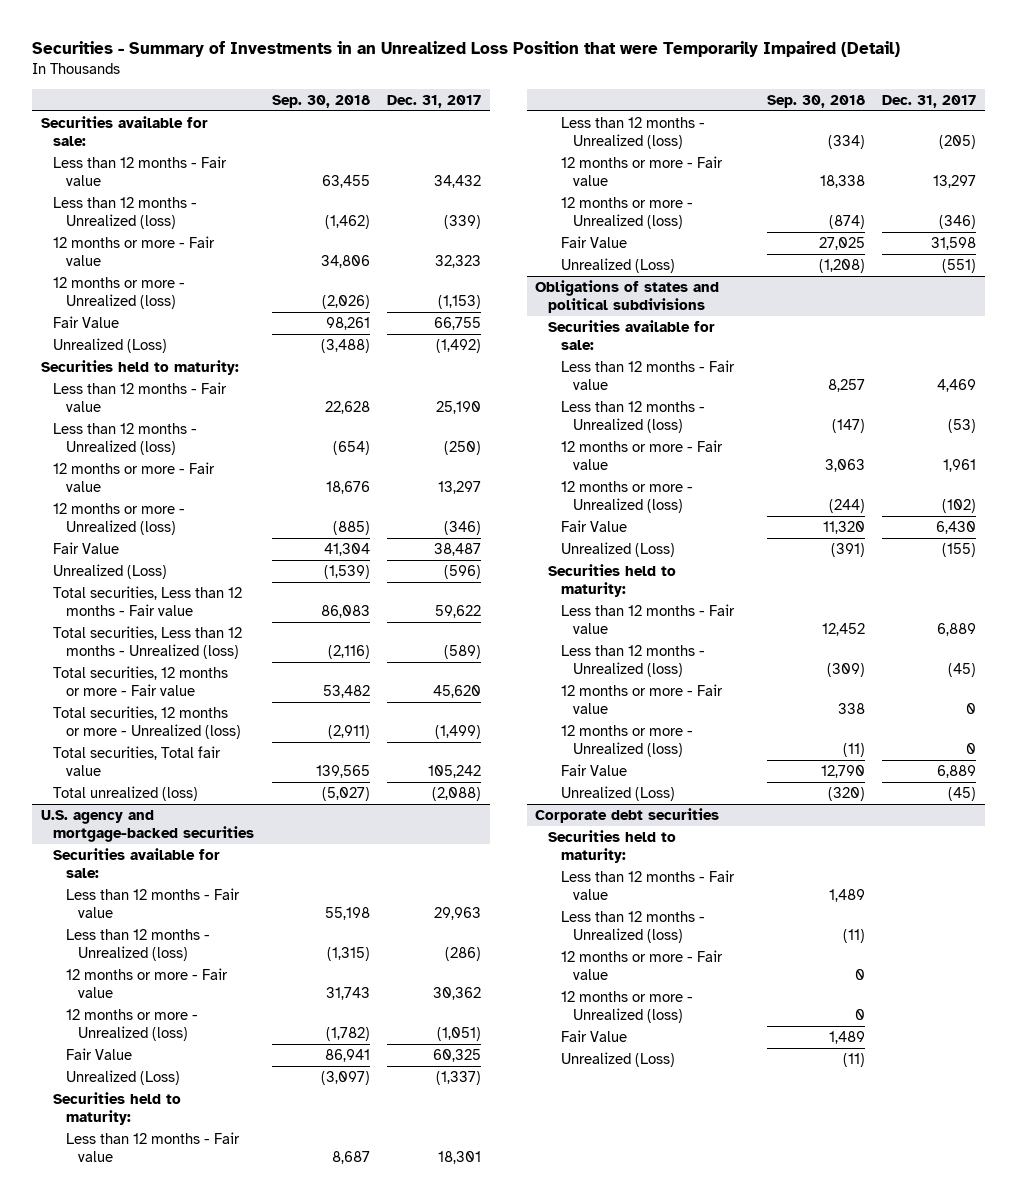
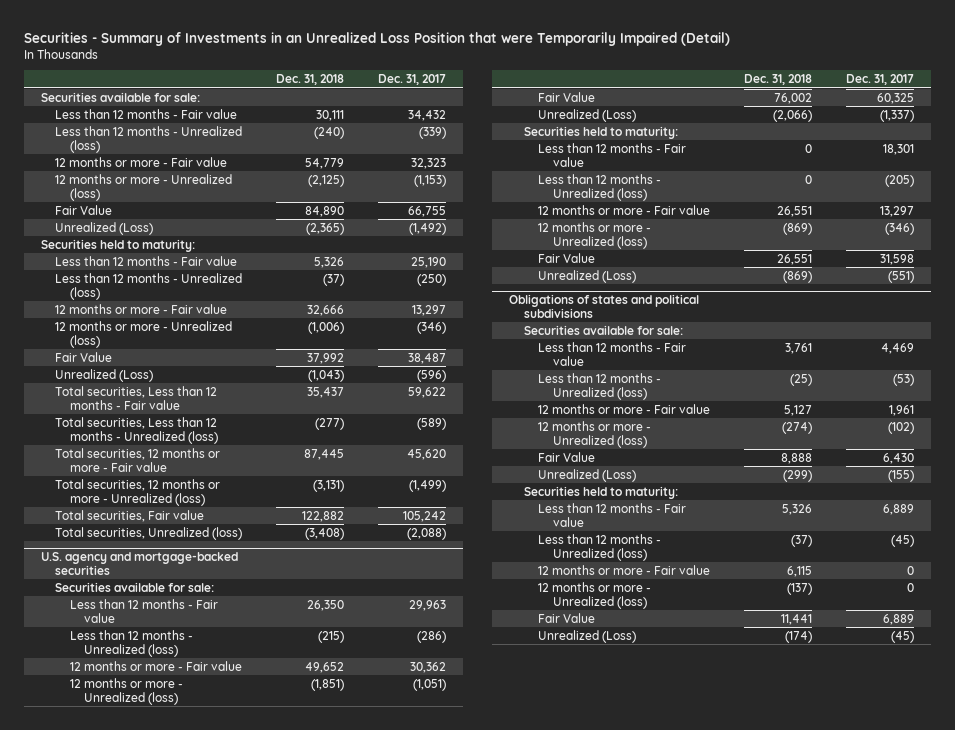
[271,94,370,108] Sep. 30, 2018 -> none
none -> [276,74,345,86] Dec. 31, 2018
[53,745,222,776] Total securities, Total fair value -> [55,509,205,522] Total securities, Fair value
[53,785,199,801] Total unrealized (loss) -> [55,526,243,540] Total securities, Unrealized (loss)
[535,807,720,823] Corporate debt securities -> none
[548,829,677,863] Securities held to maturity: -> none
[560,869,735,900] Less than 12 months - Fair value -> none
[560,910,705,943] Less than 12 months - Unrealized (loss) -> none
[560,949,723,980] 12 months or more - Fair value -> none
[560,990,693,1023] 12 months or more - Unrealized (loss) -> none
[560,1029,627,1042] Fair Value -> none
[560,1051,675,1067] Unrealized (Loss) -> none

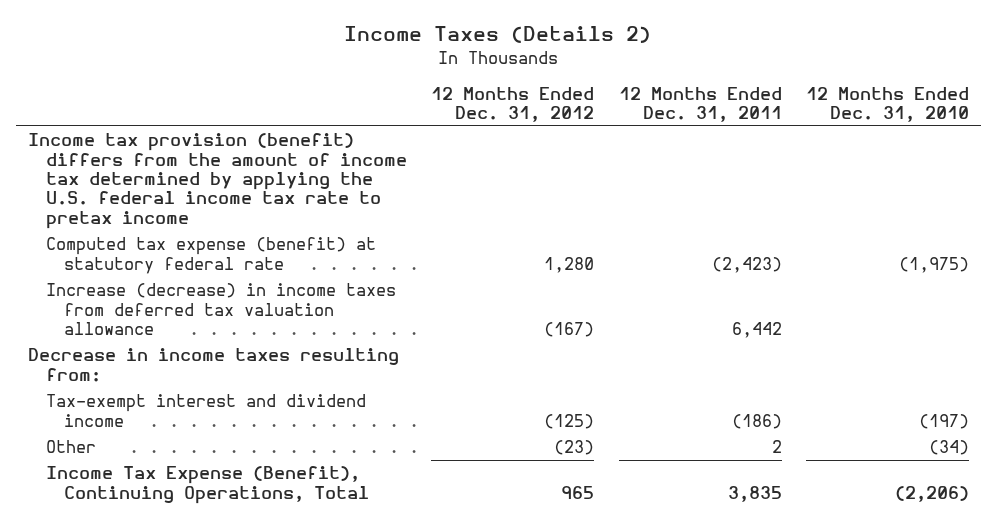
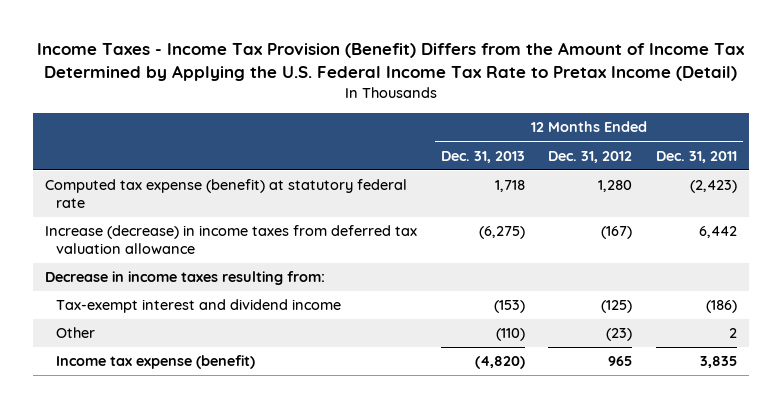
[344,26,652,44] Income Taxes (Details 2) -> [36,42,745,82] Income Taxes - Income Tax Provision (Benefit) Differs from the Amount of Income Tax Determined by Applying the U.S. Federal Income Tax Rate to Pretax Income (Detail)
[805,86,969,122] 12 Months Ended Dec. 31, 2010 -> none
none -> [440,150,525,163] Dec. 31, 2013
[27,133,408,229] Income tax provision (benefit) differs from the amount of income tax determined by applying the U.S. federal income tax rate to pretax income -> none
[46,466,370,504] Income Tax Expense (Benefit), Continuing Operations, Total -> [56,355,256,370] Income tax expense (benefit)

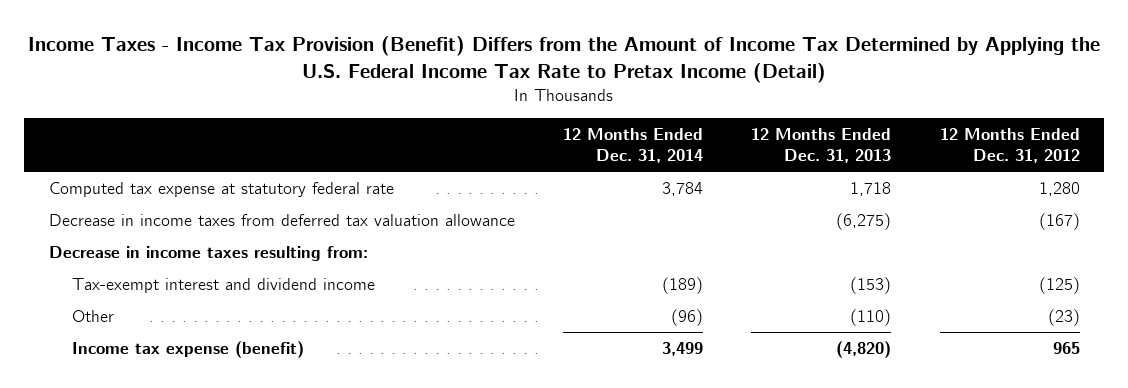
[656,150,738,163] Dec. 31, 2011 -> none
none -> [562,127,703,163] 12 Months Ended Dec. 31, 2014
[44,179,407,208] Computed tax expense (benefit) at statutory federal rate -> [48,182,394,198] Computed tax expense at statutory federal rate
[44,225,417,254] Increase (decrease) in income taxes from deferred tax valuation allowance -> [48,214,515,227] Decrease in income taxes from deferred tax valuation allowance

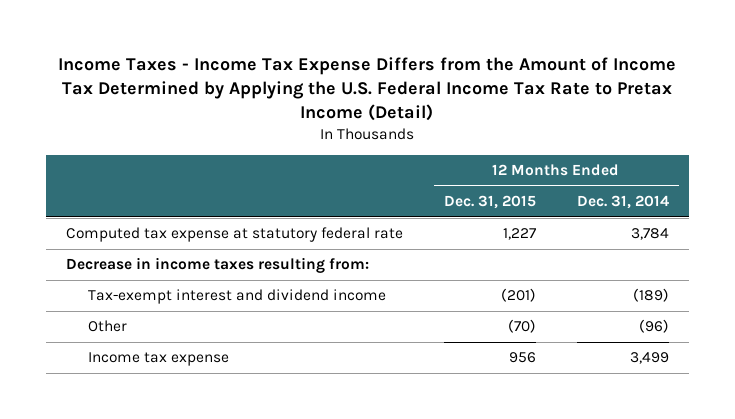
[28,35,1101,83] Income Taxes - Income Tax Provision (Benefit) Differs from the Amount of Income Tax Determined by Applying the U.S. Federal Income Tax Rate to Pretax Income (Detail) -> [58,57,677,122] Income Taxes - Income Tax Expense Differs from the Amount of Income Tax Determined by Applying the U.S. Federal Income Tax Rate to Pretax Income (Detail)
[751,127,892,163] 12 Months Ended Dec. 31, 2013 -> none
[939,127,1080,163] 12 Months Ended Dec. 31, 2012 -> none
none -> [443,195,536,210] Dec. 31, 2015
[48,214,515,227] Decrease in income taxes from deferred tax valuation allowance -> none
[71,341,304,359] Income tax expense (benefit) -> [88,352,230,367] Income tax expense

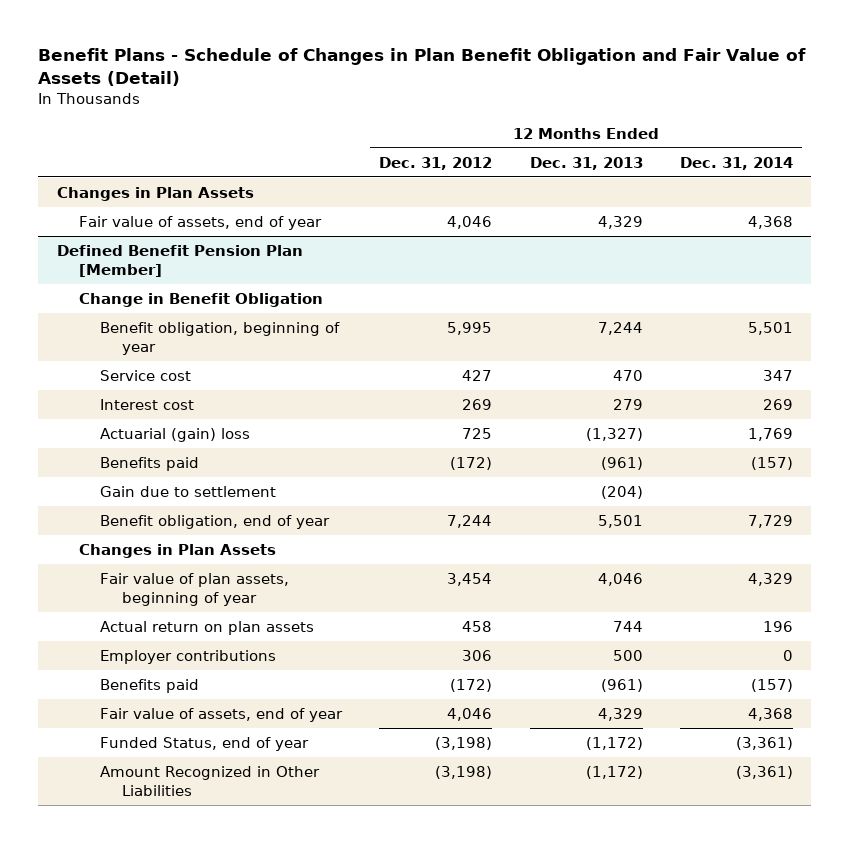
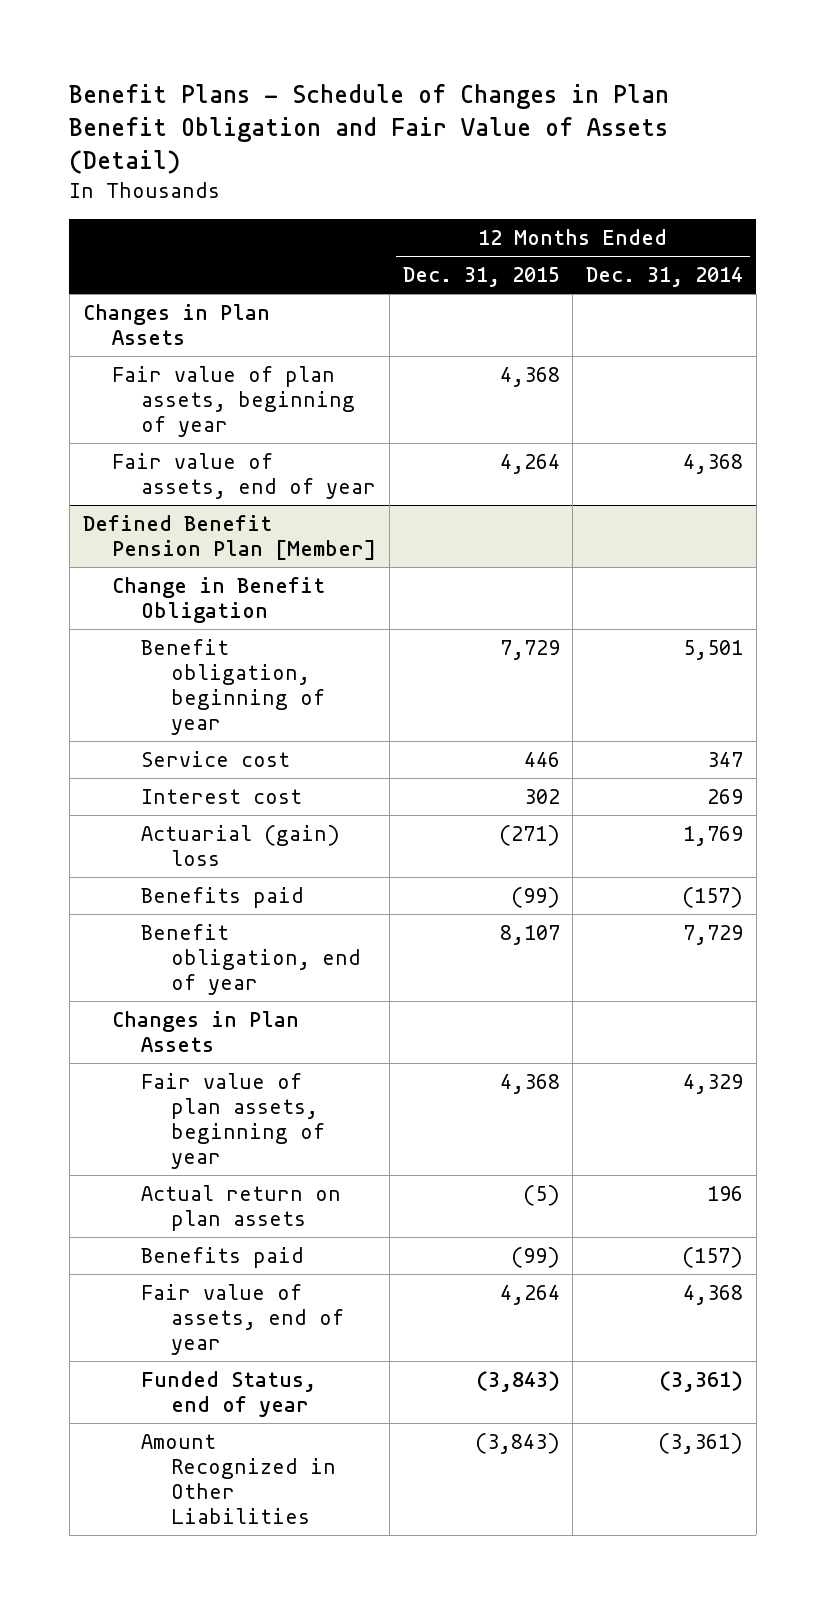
[379,156,493,170] Dec. 31, 2012 -> none
[529,156,643,170] Dec. 31, 2013 -> none
none -> [402,267,560,288] Dec. 31, 2015
none -> [111,365,356,437] Fair value of plan assets, beginning of year
[100,485,277,497] Gain due to settlement -> none
[100,649,277,664] Employer contributions -> none

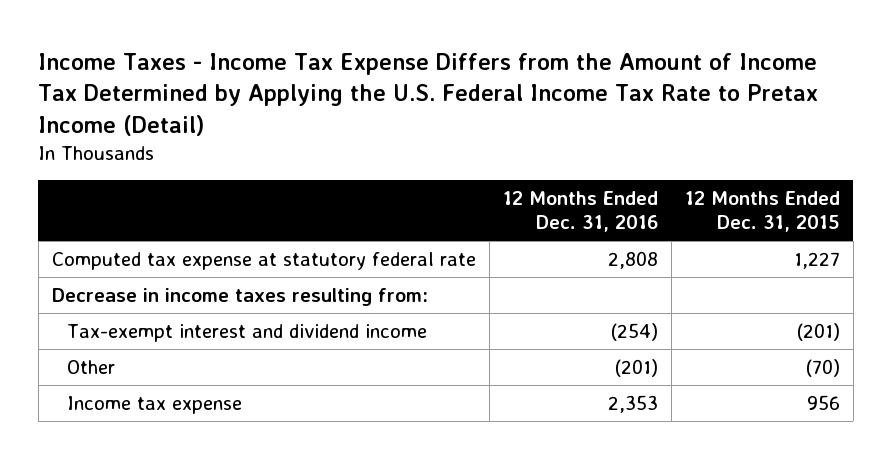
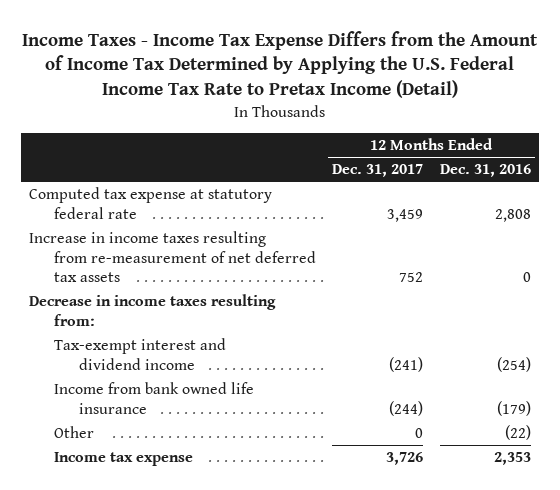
[684,191,840,232] 12 Months Ended Dec. 31, 2015 -> none
none -> [332,164,424,178] Dec. 31, 2017
none -> [28,231,316,283] Increase in income taxes resulting from re-measurement of net deferred tax assets
none -> [53,382,254,414] Income from bank owned life insurance
[614,358,658,377] (201) -> [504,425,531,441] (22)

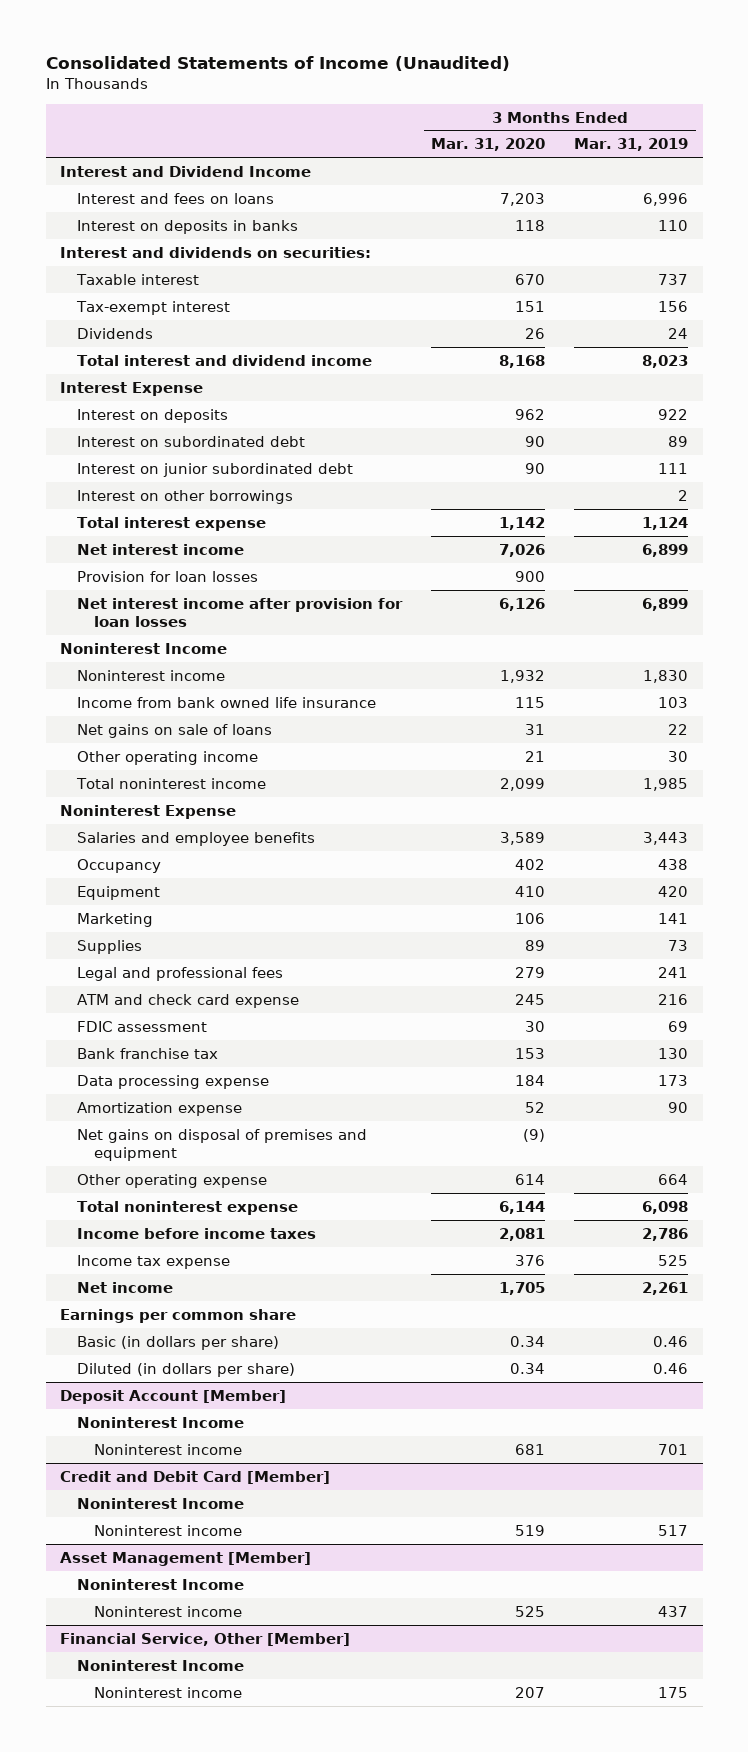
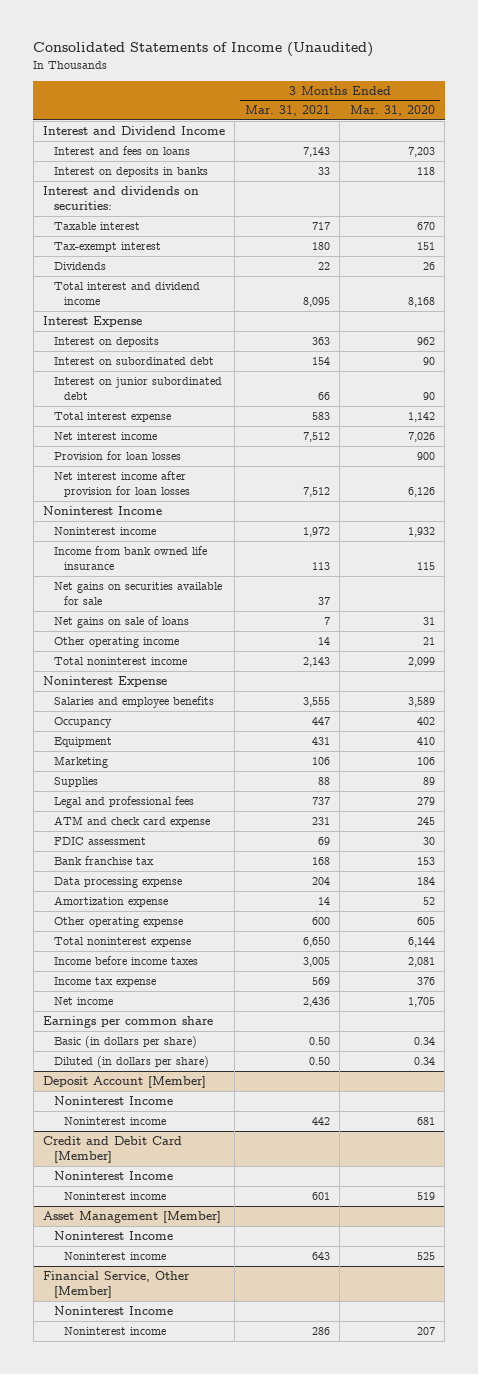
[574,138,689,152] Mar. 31, 2019 -> none
none -> [244,105,330,117] Mar. 31, 2021
[76,489,293,504] Interest on other borrowings -> none
none -> [53,581,222,606] Net gains on securities available for sale
[76,1128,367,1162] Net gains on disposal of premises and equipment -> none
[515,1173,546,1185] 614 -> [416,916,435,925] 605

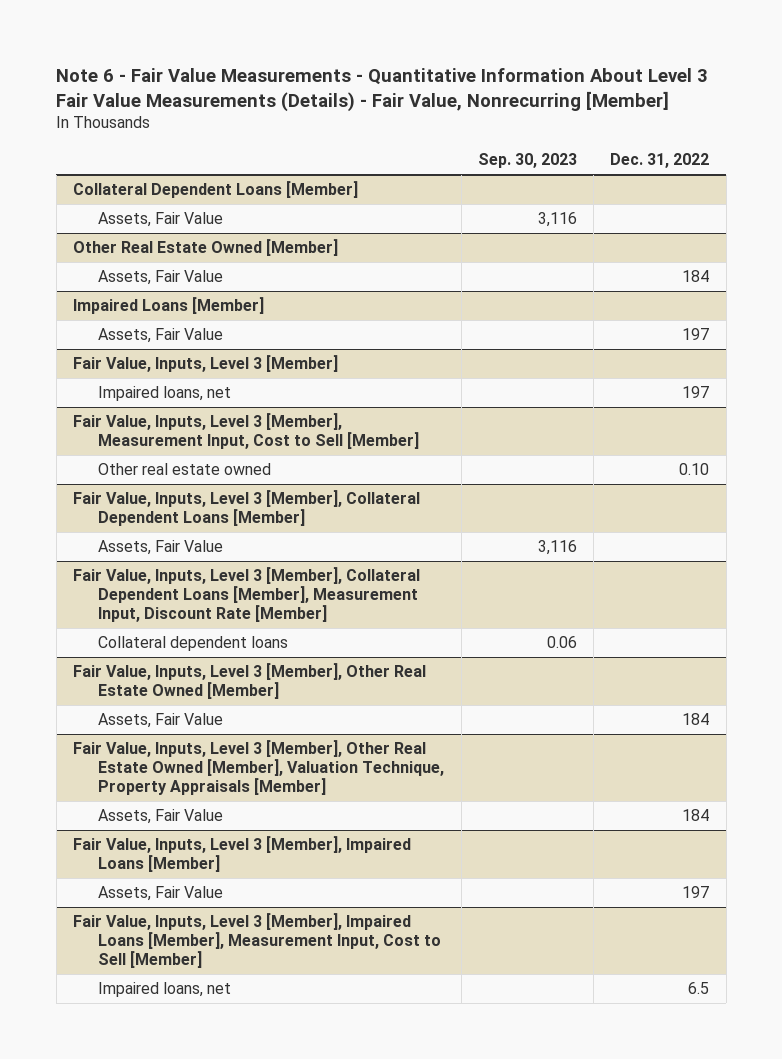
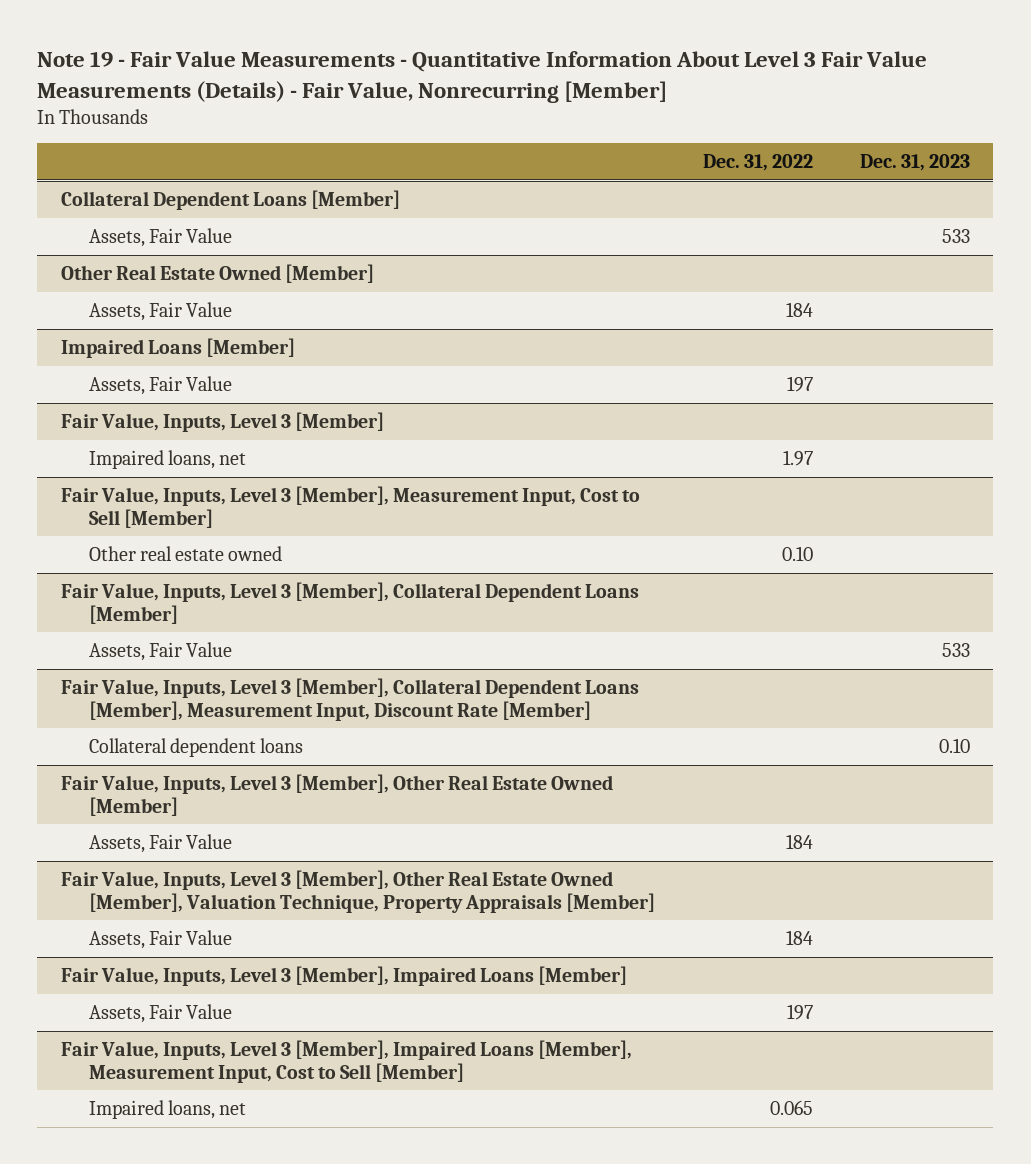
[56,67,709,112] Note 6 - Fair Value Measurements - Quantitative Information About Level 3 Fair Value Measurements (Details) - Fair Value, Nonrecurring [Member] -> [37,51,928,103] Note 19 - Fair Value Measurements - Quantitative Information About Level 3 Fair Value Measurements (Details) - Fair Value, Nonrecurring [Member]
[477,153,577,169] Sep. 30, 2023 -> none
none -> [859,154,970,172] Dec. 31, 2023
[682,386,710,399] 197 -> [782,449,813,466] 1.97
[688,982,710,995] 6.5 -> [769,1099,813,1115] 0.065

